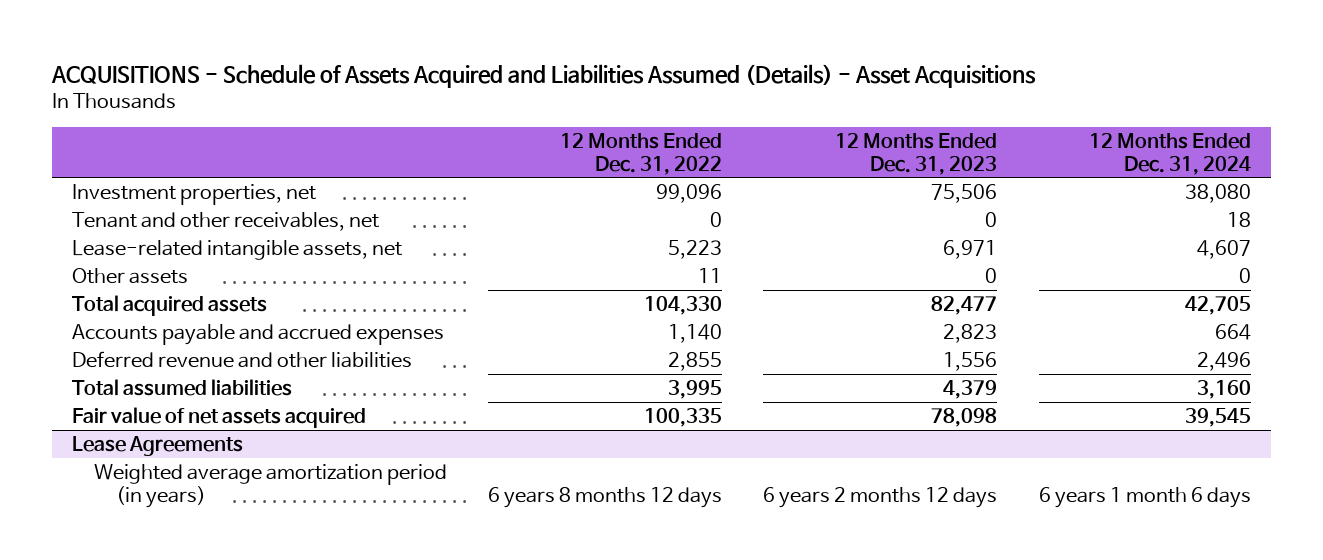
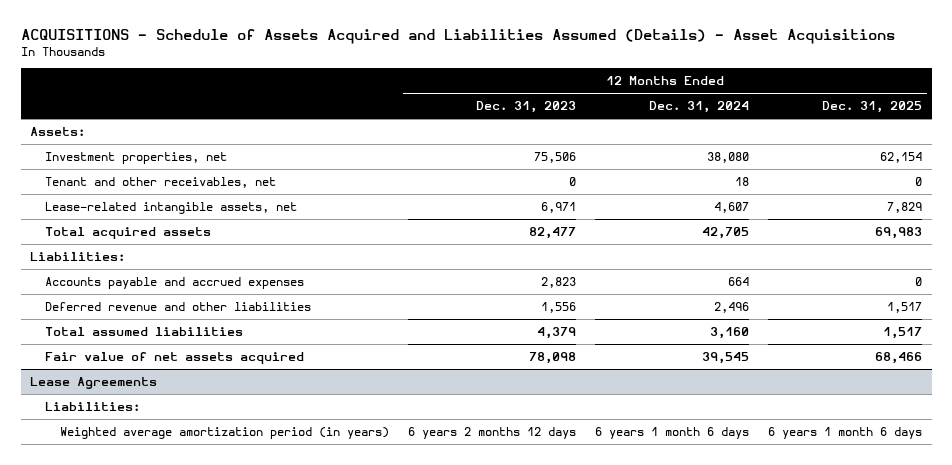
[560,132,723,175] 12 Months Ended Dec. 31, 2022 -> none
none -> [822,101,923,114] Dec. 31, 2025
none -> [30,127,86,137] Assets:
[72,267,189,284] Other assets -> none
none -> [30,252,126,262] Liabilities:
none -> [45,402,141,412] Liabilities:

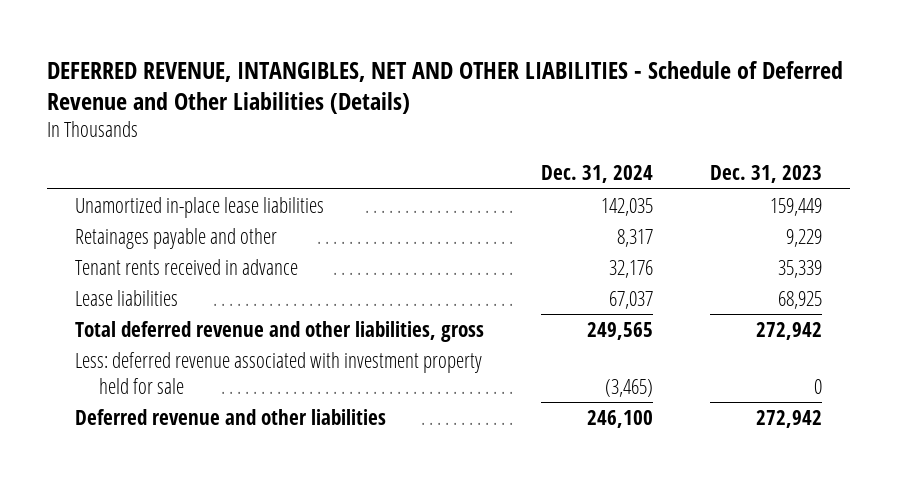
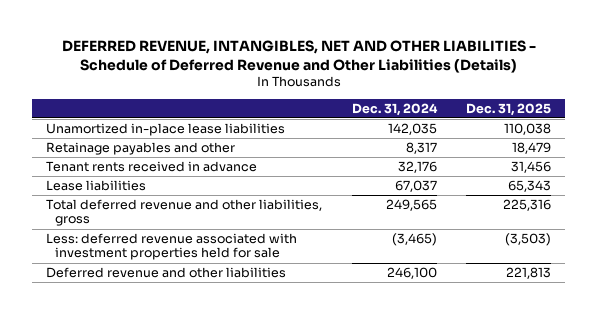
[709,165,822,184] Dec. 31, 2023 -> none
none -> [465,102,551,116] Dec. 31, 2025
[75,227,278,249] Retainages payable and other -> [46,142,236,156] Retainage payables and other
[75,351,483,394] Less: deferred revenue associated with investment property held for sale -> [46,233,298,261] Less: deferred revenue associated with investment properties held for sale

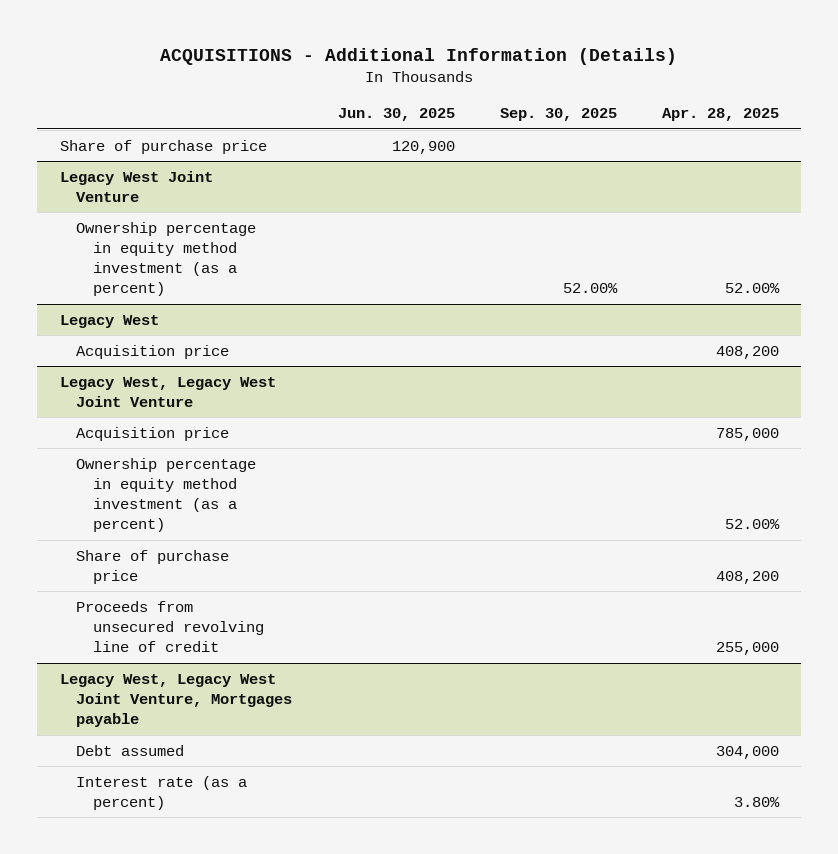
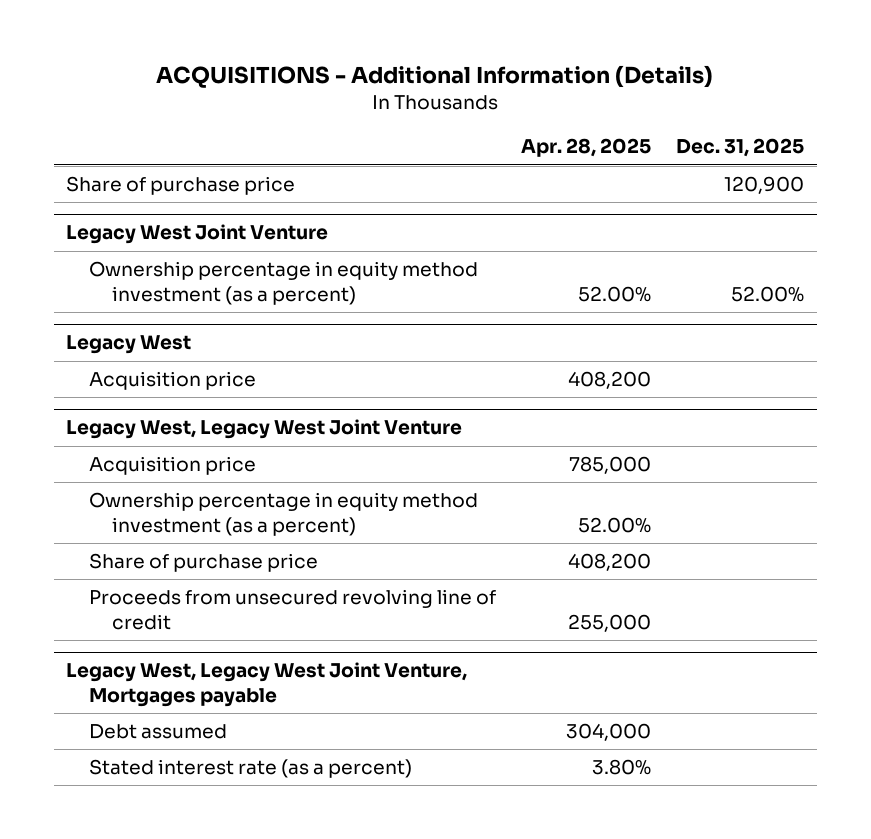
[337,108,455,122] Jun. 30, 2025 -> none
[499,108,617,122] Sep. 30, 2025 -> none
none -> [676,138,805,158] Dec. 31, 2025
[76,775,248,810] Interest rate (as a percent) -> [89,759,413,779] Stated interest rate (as a percent)

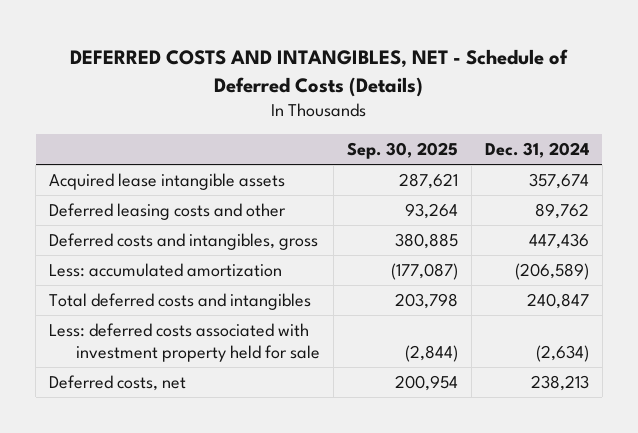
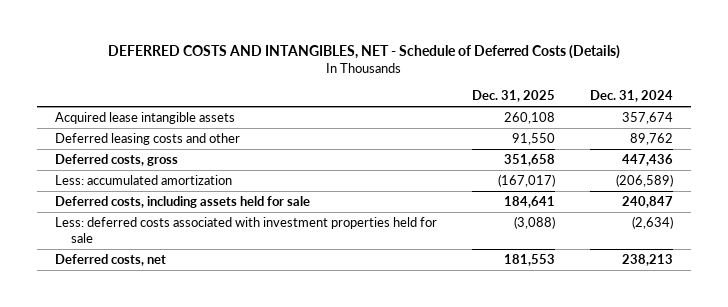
[346,142,458,160] Sep. 30, 2025 -> none
none -> [471,90,555,103] Dec. 31, 2025
[49,232,319,250] Deferred costs and intangibles, gross -> [54,153,178,166] Deferred costs, gross
[49,292,312,310] Total deferred costs and intangibles -> [54,195,310,208] Deferred costs, including assets held for sale
[49,322,321,362] Less: deferred costs associated with investment property held for sale -> [54,216,437,243] Less: deferred costs associated with investment properties held for sale

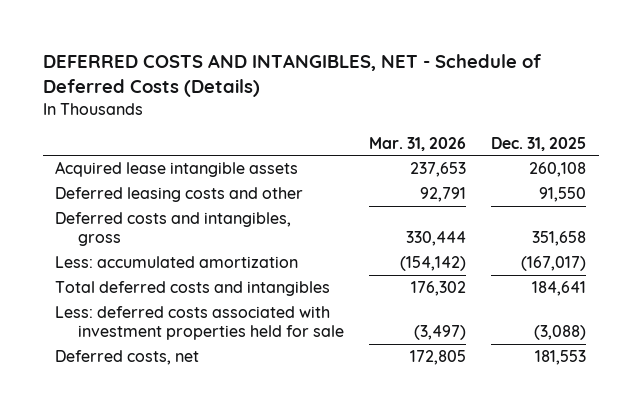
[590,90,674,103] Dec. 31, 2024 -> none
none -> [369,136,467,151] Mar. 31, 2026
[54,153,178,166] Deferred costs, gross -> [55,212,292,246] Deferred costs and intangibles, gross
[54,195,310,208] Deferred costs, including assets held for sale -> [55,281,331,297] Total deferred costs and intangibles

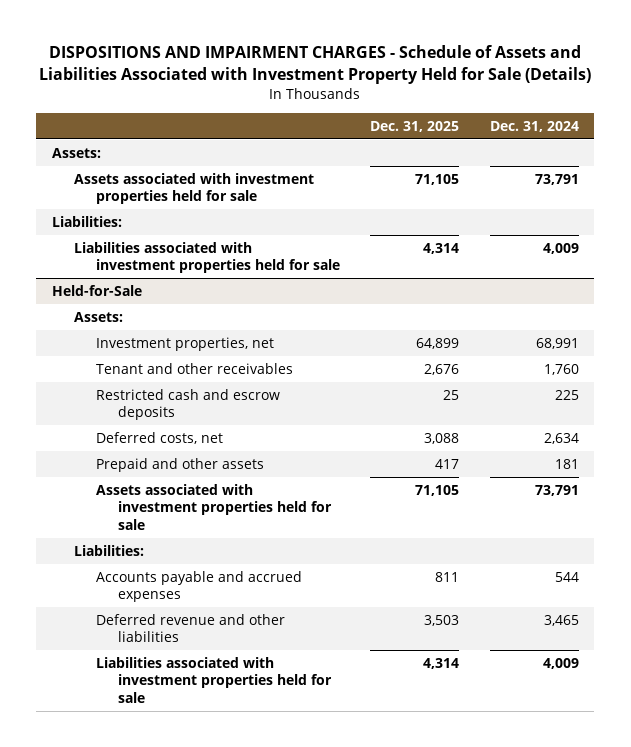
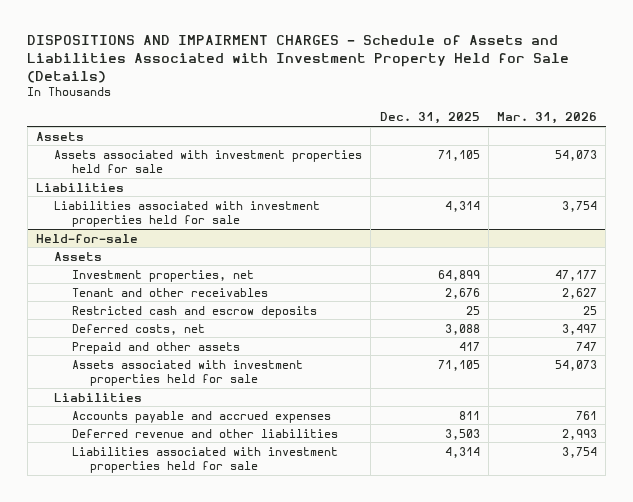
[490,120,580,132] Dec. 31, 2024 -> none
none -> [496,112,597,125] Mar. 31, 2026
[51,147,101,158] Assets: -> [36,131,85,141] Assets
[51,215,122,227] Liabilities: -> [36,182,125,192] Liabilities
[51,284,142,296] Held-for-Sale -> [36,233,139,243] Held-for-sale
[73,311,123,322] Assets: -> [54,251,103,261] Assets
[73,544,144,556] Liabilities: -> [54,392,143,402] Liabilities

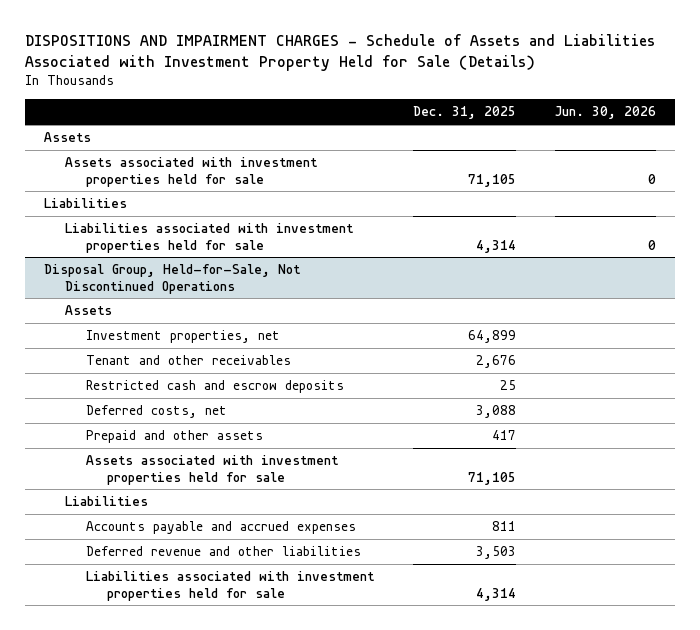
[496,112,597,125] Mar. 31, 2026 -> none
none -> [554,106,656,120] Jun. 30, 2026
[36,233,139,243] Held-for-sale -> [44,264,302,294] Disposal Group, Held-for-Sale, Not Discontinued Operations

